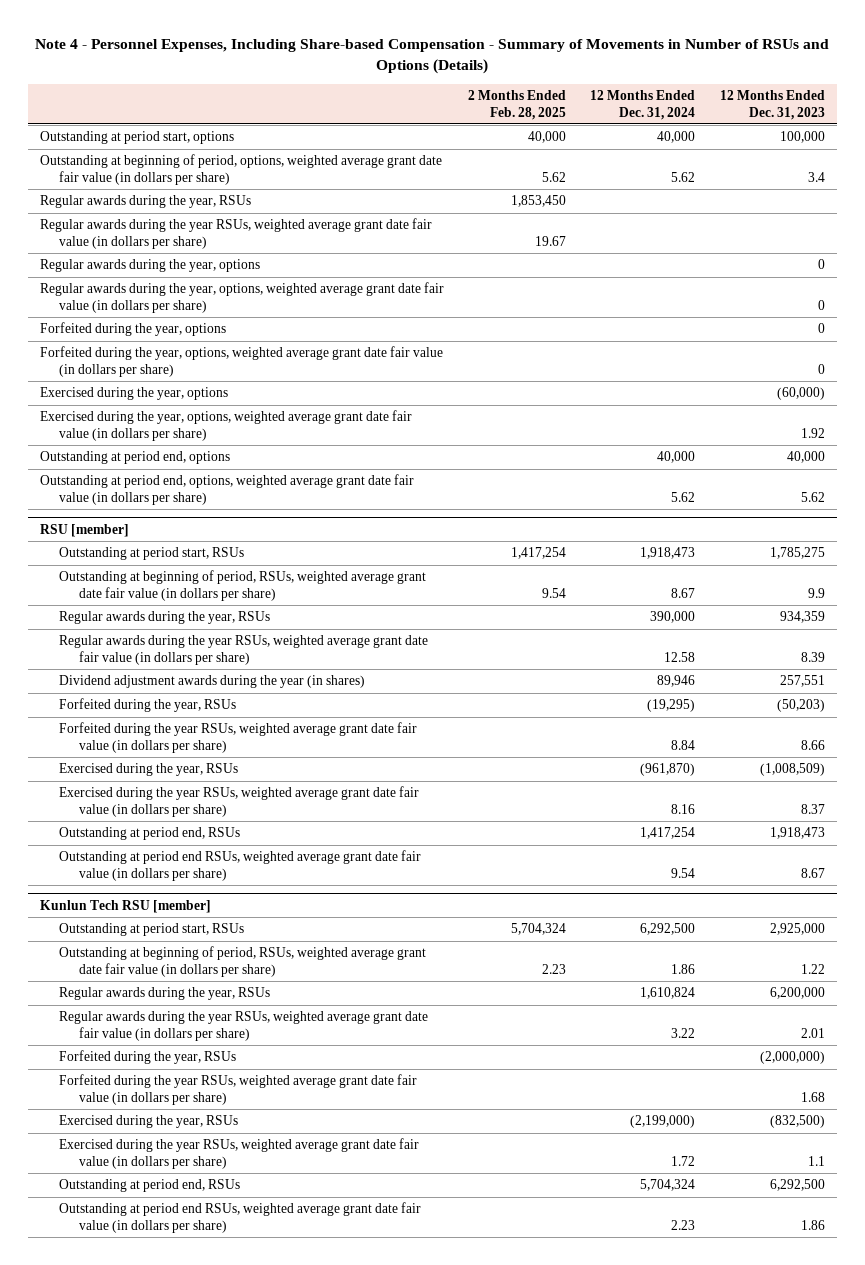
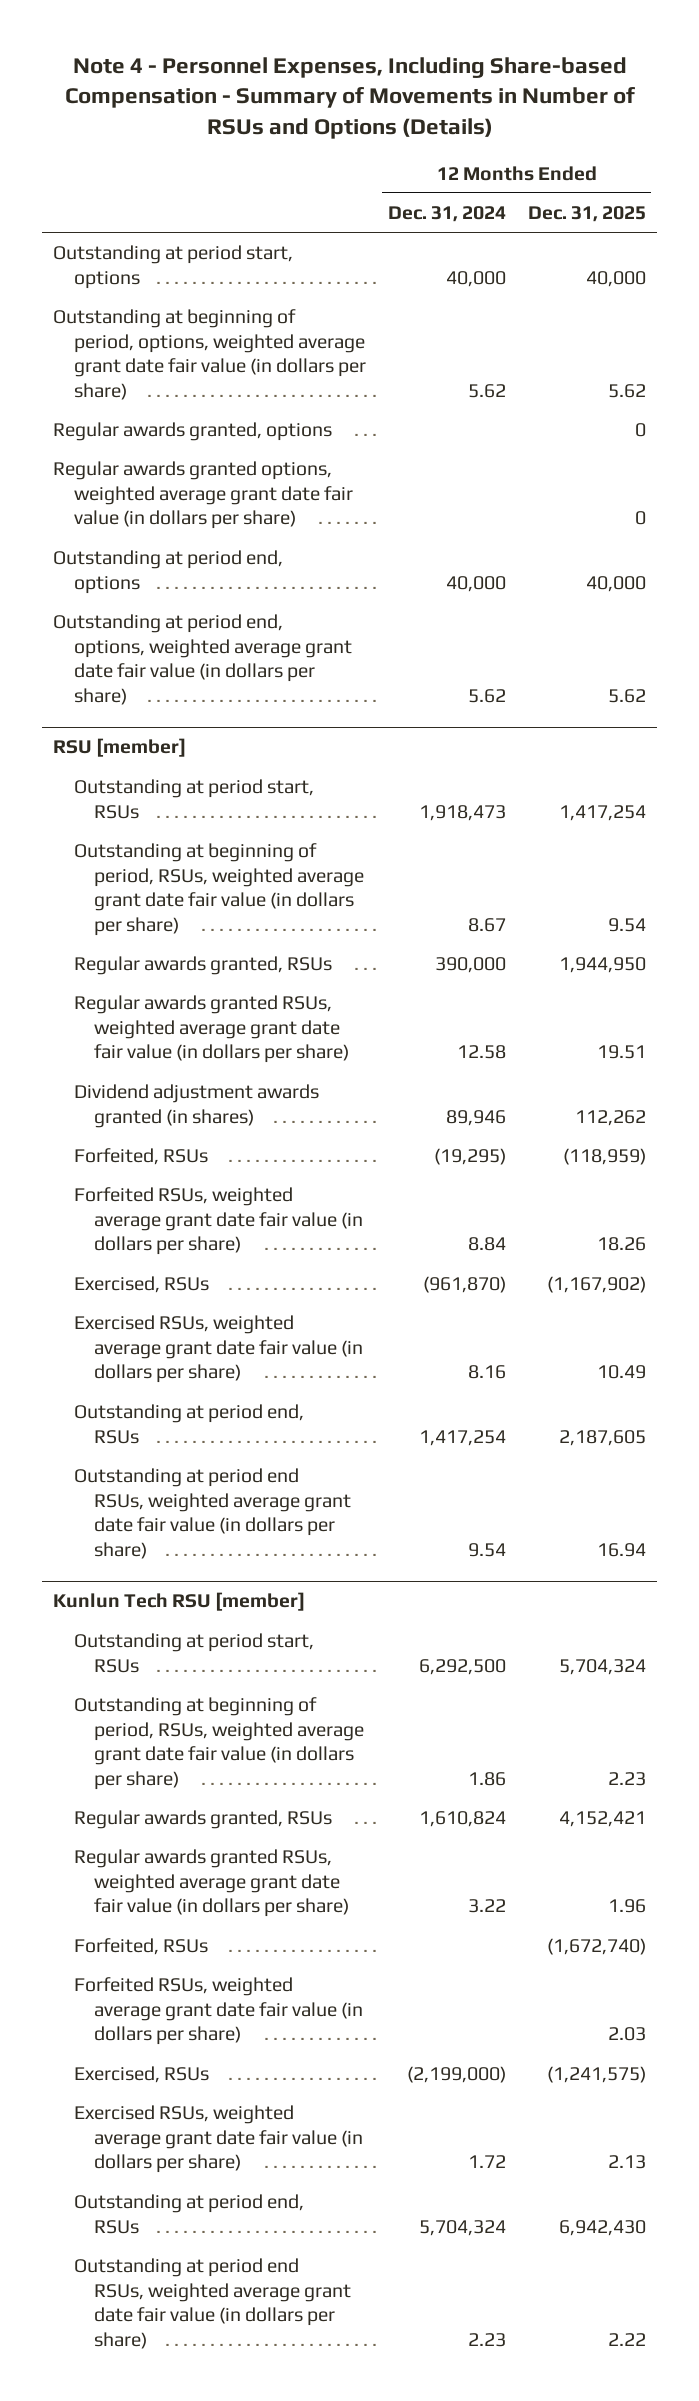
[468,89,567,120] 2 Months Ended Feb. 28, 2025 -> none
[719,89,825,120] 12 Months Ended Dec. 31, 2023 -> none
none -> [527,205,646,222] Dec. 31, 2025
[39,195,251,209] Regular awards during the year, RSUs -> none
[39,218,432,249] Regular awards during the year RSUs, weighted average grant date fair value (in dollars per share) -> none
[39,322,226,337] Forfeited during the year, options -> none
[39,346,443,377] Forfeited during the year, options, weighted average grant date fair value (in dollars per share) -> none
[39,387,228,401] Exercised during the year, options -> none
[39,410,412,441] Exercised during the year, options, weighted average grant date fair value (in dollars per share) -> none
[39,259,260,273] Regular awards during the year, options -> [53,422,333,442] Regular awards granted, options
[39,282,444,313] Regular awards during the year, options, weighted average grant date fair value (in dollars per share) -> [53,461,353,530] Regular awards granted options, weighted average grant date fair value (in dollars per share)
[59,611,271,625] Regular awards during the year, RSUs -> [73,956,332,976] Regular awards granted, RSUs
[59,635,429,665] Regular awards during the year RSUs, weighted average grant date fair value (in dollars per share) -> [73,995,350,1064] Regular awards granted RSUs, weighted average grant date fair value (in dollars per share)
[59,675,366,689] Dividend adjustment awards during the year (in shares) -> [73,1084,319,1128] Dividend adjustment awards granted (in shares)
[59,698,237,713] Forfeited during the year, RSUs -> [73,1148,208,1166] Forfeited, RSUs
[59,722,418,753] Forfeited during the year RSUs, weighted average grant date fair value (in dollars per share) -> [73,1187,364,1256] Forfeited RSUs, weighted average grant date fair value (in dollars per share)
[59,763,239,777] Exercised during the year, RSUs -> [73,1276,209,1294] Exercised, RSUs
[59,786,420,817] Exercised during the year RSUs, weighted average grant date fair value (in dollars per share) -> [73,1315,364,1384] Exercised RSUs, weighted average grant date fair value (in dollars per share)
[59,987,271,1001] Regular awards during the year, RSUs -> [73,1810,332,1830] Regular awards granted, RSUs
[59,1011,429,1041] Regular awards during the year RSUs, weighted average grant date fair value (in dollars per share) -> [73,1849,350,1918] Regular awards granted RSUs, weighted average grant date fair value (in dollars per share)
[59,1050,237,1065] Forfeited during the year, RSUs -> [73,1938,208,1956] Forfeited, RSUs
[59,1074,418,1105] Forfeited during the year RSUs, weighted average grant date fair value (in dollars per share) -> [73,1977,364,2046] Forfeited RSUs, weighted average grant date fair value (in dollars per share)
[59,1115,239,1129] Exercised during the year, RSUs -> [73,2066,209,2084] Exercised, RSUs
[59,1138,420,1169] Exercised during the year RSUs, weighted average grant date fair value (in dollars per share) -> [73,2105,364,2174] Exercised RSUs, weighted average grant date fair value (in dollars per share)

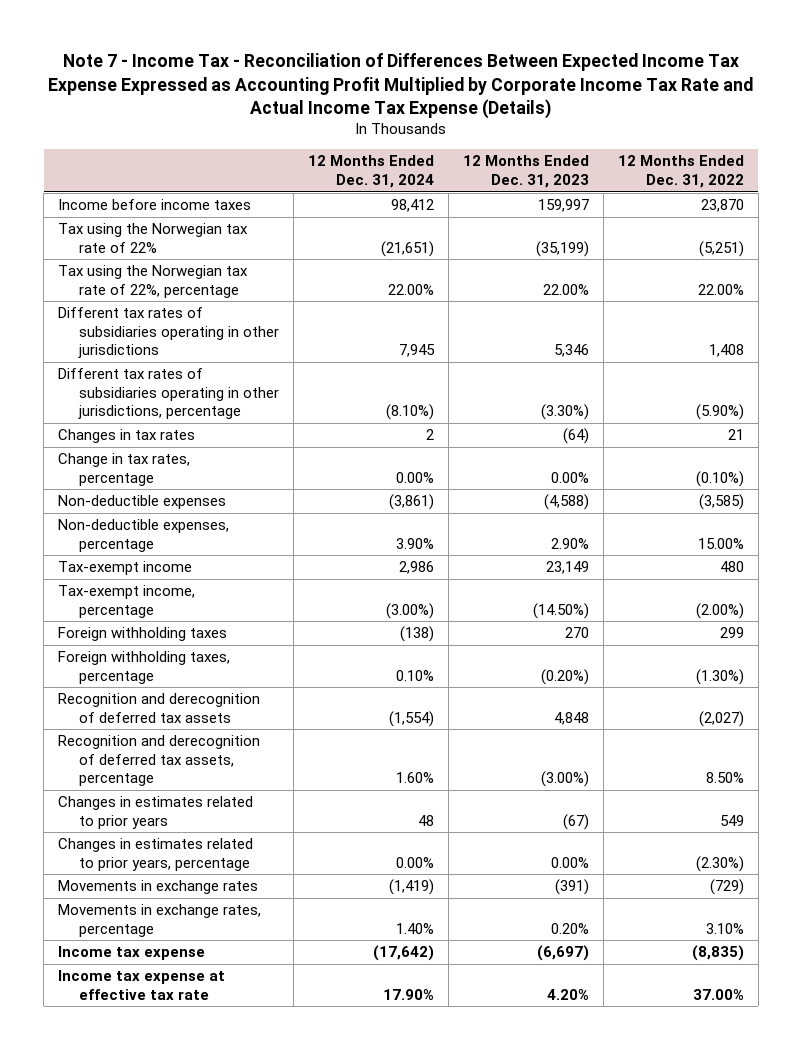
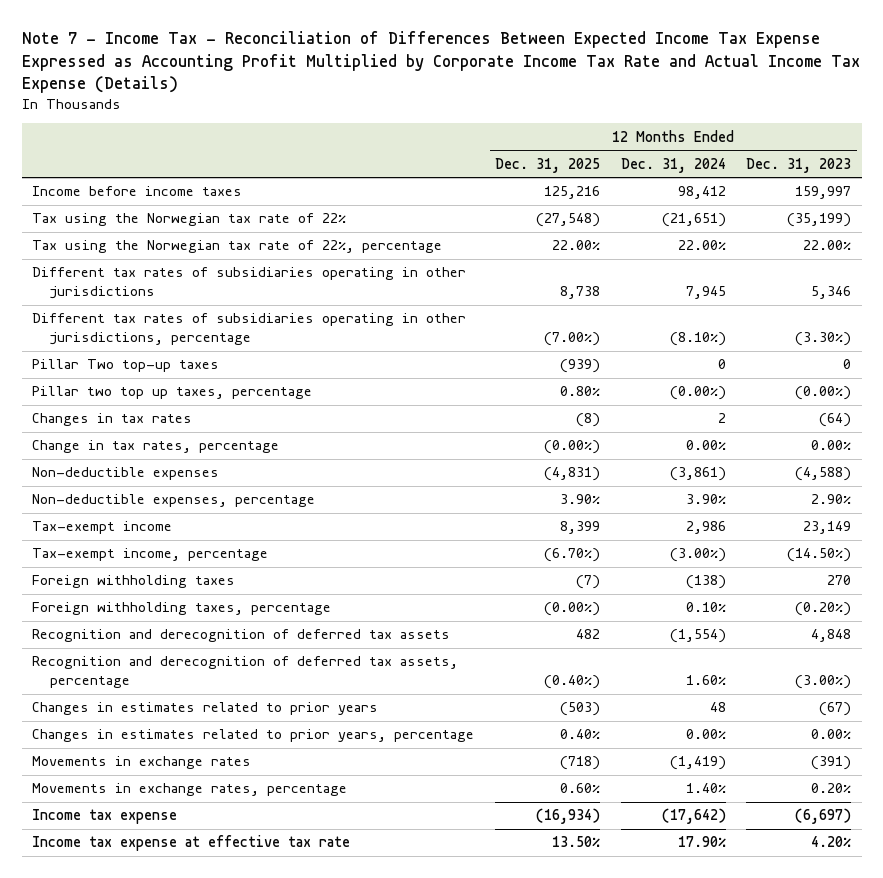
[617,155,744,189] 12 Months Ended Dec. 31, 2022 -> none
none -> [494,157,600,173] Dec. 31, 2025
none -> [32,359,220,373] Pillar Two top-up taxes
none -> [32,386,313,400] Pillar two top up taxes, percentage

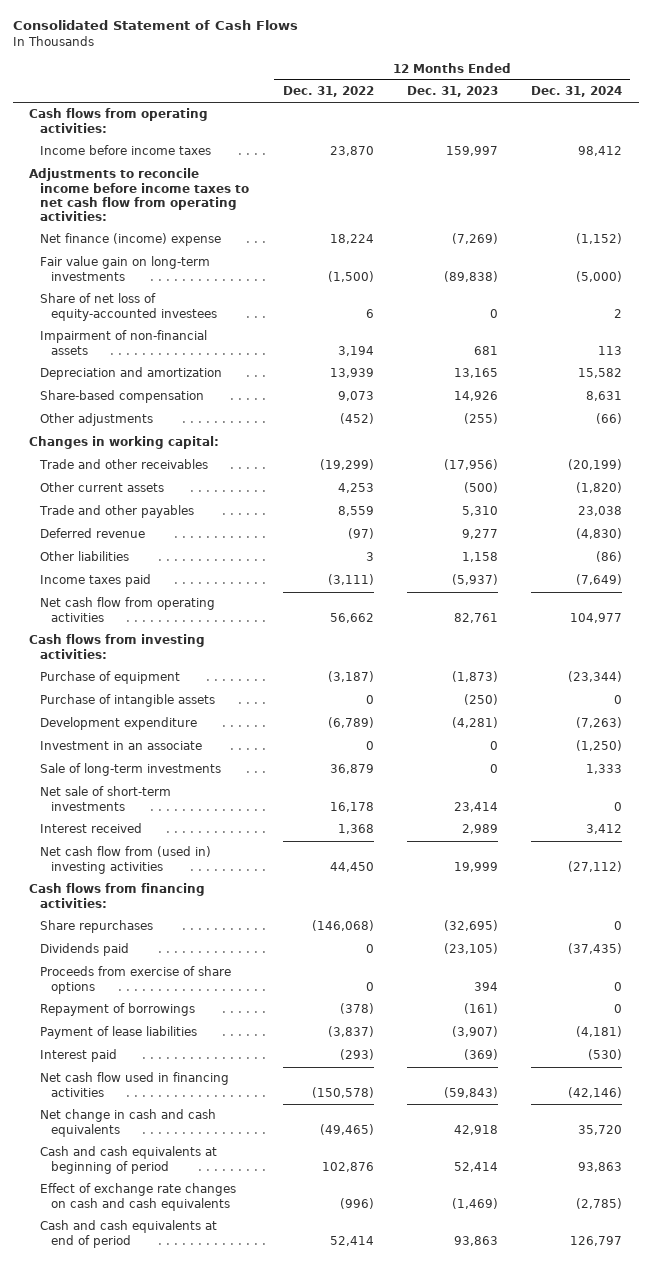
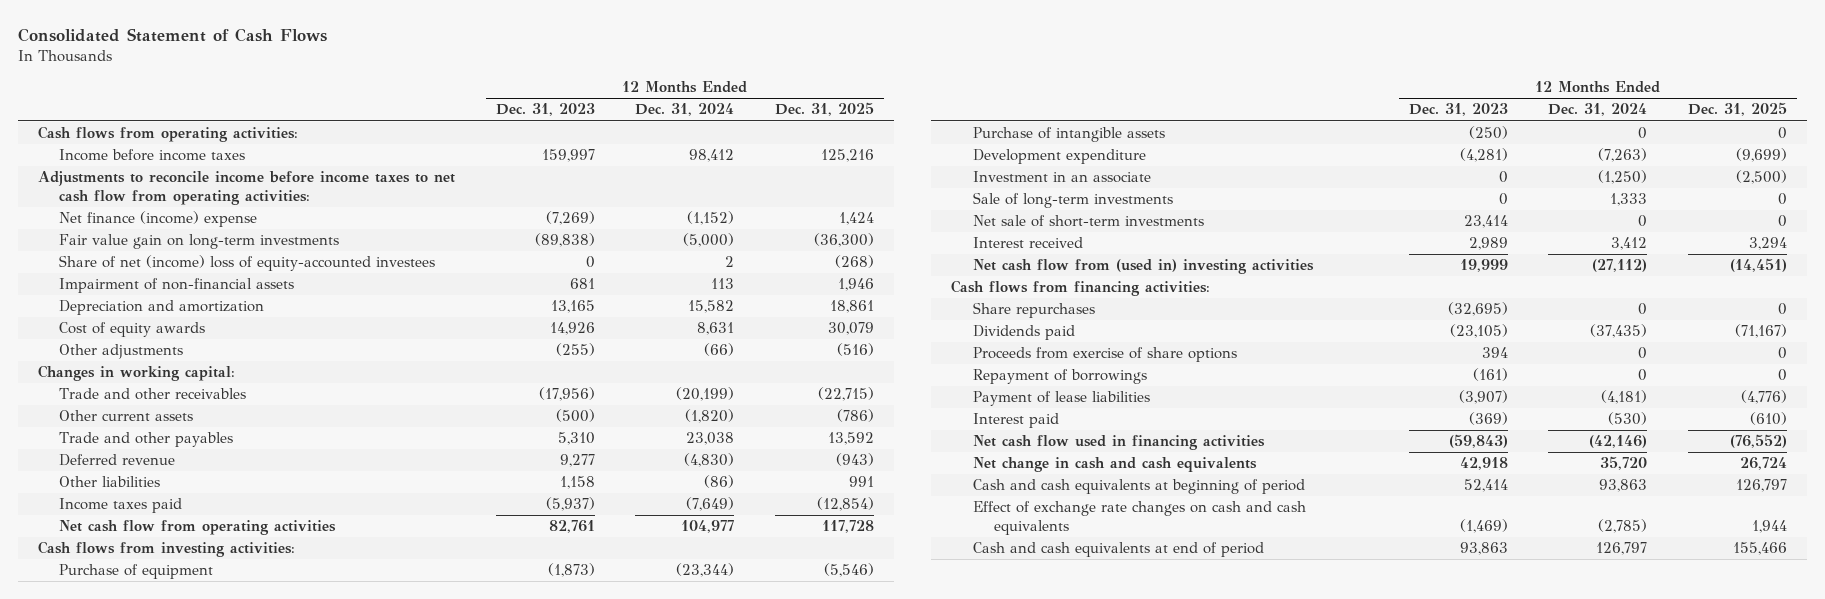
[282,86,374,98] Dec. 31, 2022 -> none
none -> [774,102,874,117] Dec. 31, 2025
[40,293,218,321] Share of net loss of equity-accounted investees -> [59,255,436,272] Share of net (income) loss of equity-accounted investees
[40,390,205,404] Share-based compensation -> [59,322,206,338] Cost of equity awards

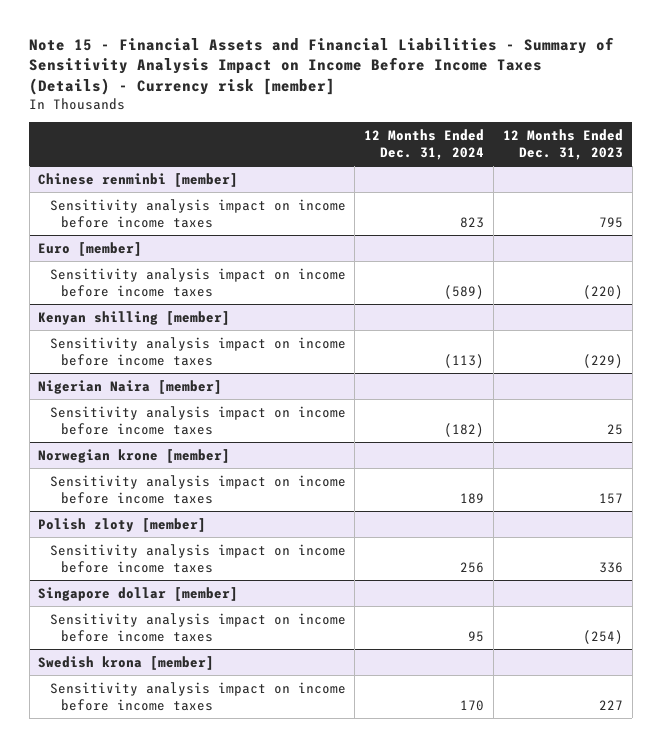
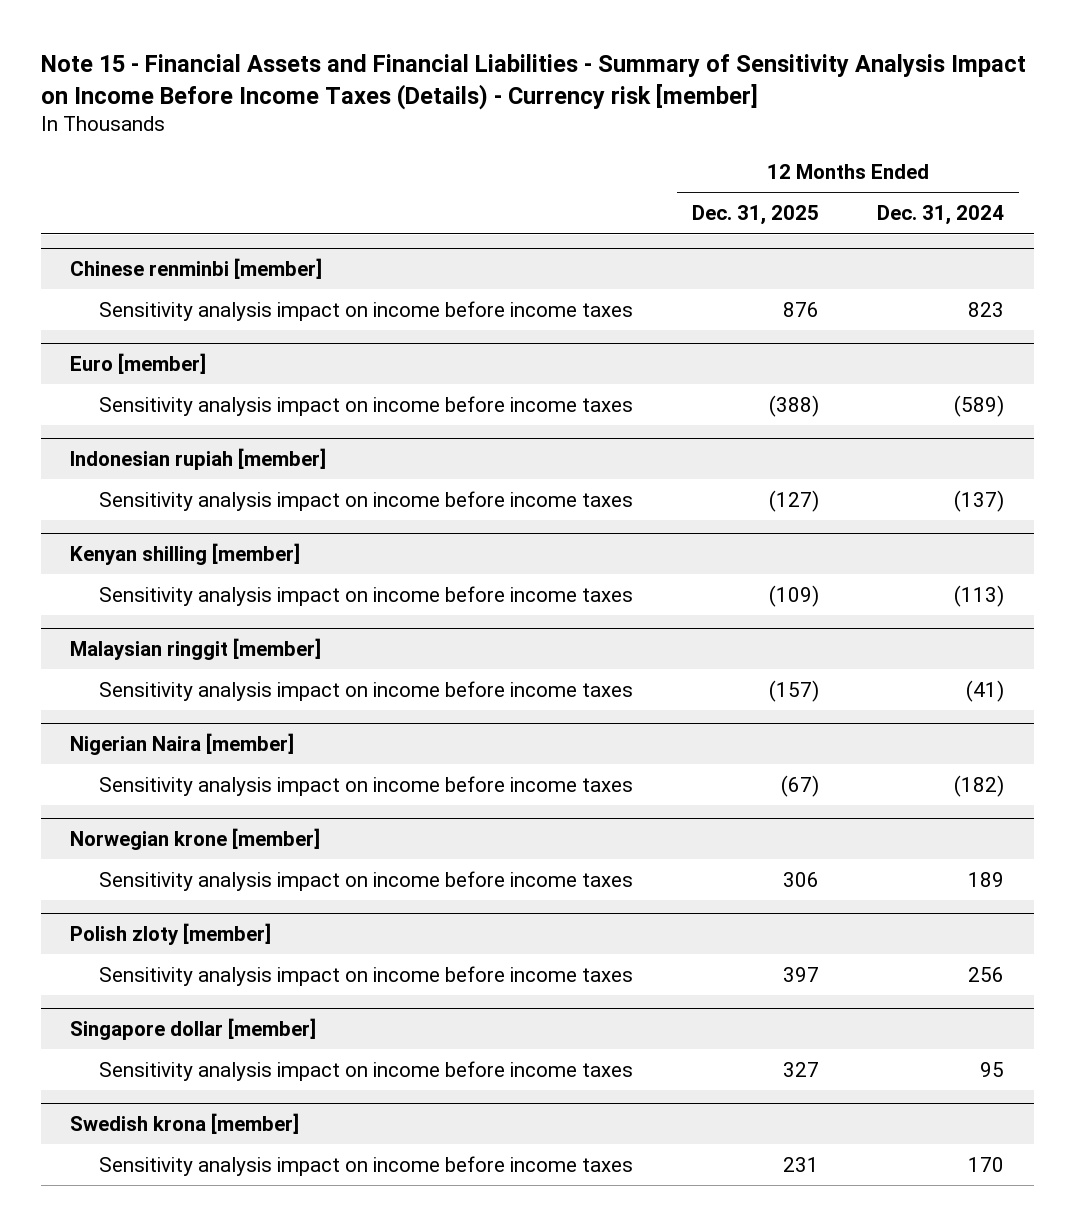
[502,128,623,160] 12 Months Ended Dec. 31, 2023 -> none
none -> [691,205,819,226] Dec. 31, 2025
none -> [69,447,326,470] Indonesian rupiah [member]
none -> [99,490,634,511] Sensitivity analysis impact on income before income taxes
none -> [69,637,321,660] Malaysian ringgit [member]
none -> [99,680,634,701] Sensitivity analysis impact on income before income taxes

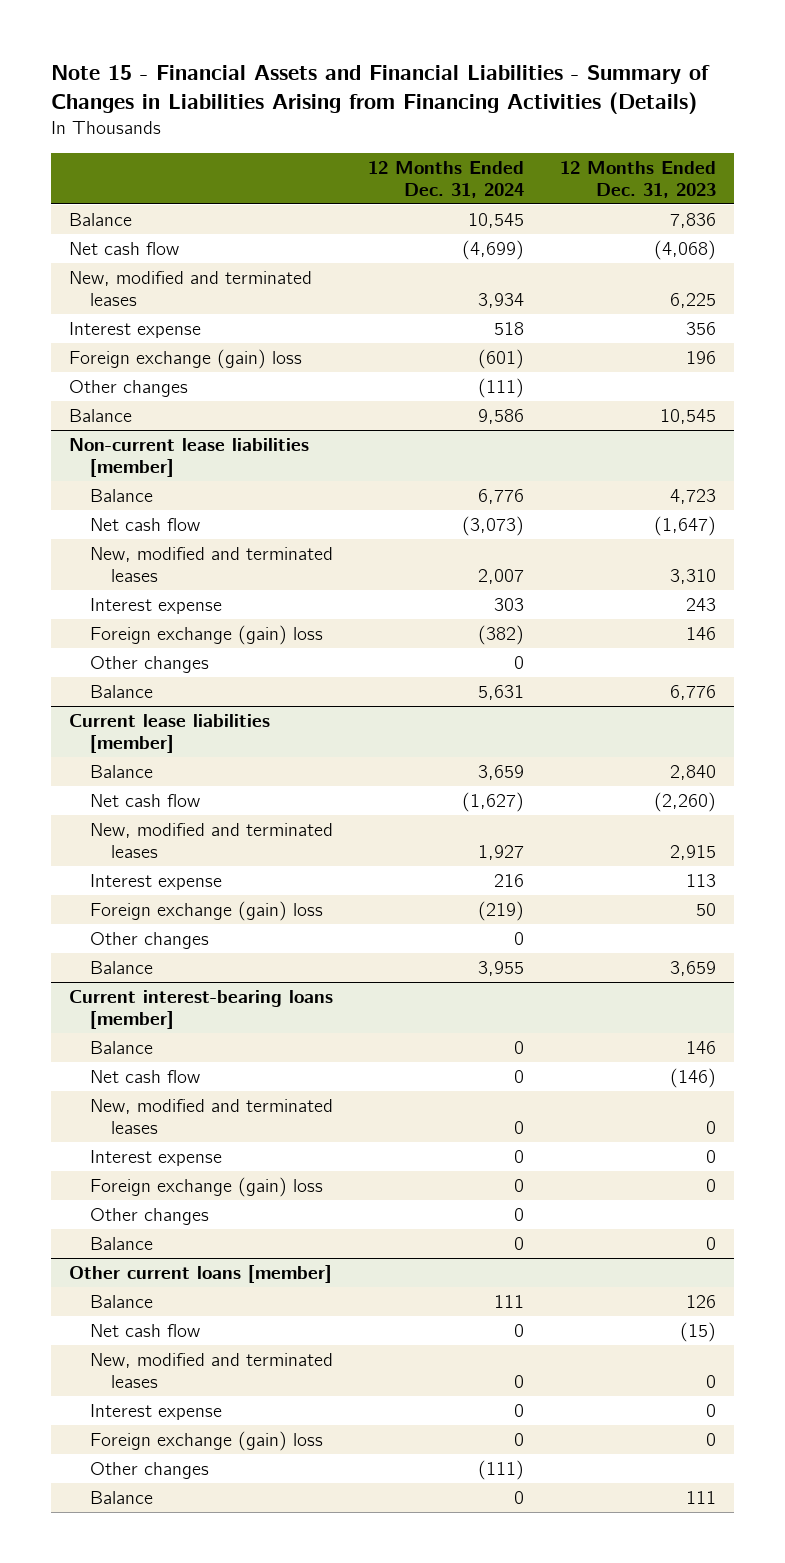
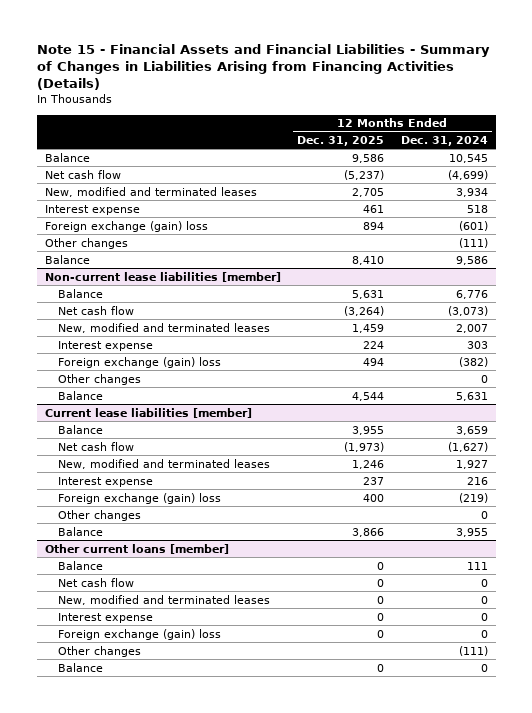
[559,160,716,198] 12 Months Ended Dec. 31, 2023 -> none
none -> [297,136,385,147] Dec. 31, 2025
[69,989,334,1029] Current interest-bearing loans [member] -> none
[90,1040,154,1054] Balance -> none
[90,1069,201,1083] Net cash flow -> none
[90,1098,334,1134] New, modified and terminated leases -> none
[90,1149,223,1166] Interest expense -> none
[90,1176,324,1197] Foreign exchange (gain) loss -> none
[90,1207,210,1225] Other changes -> none
[90,1236,154,1250] Balance -> none

